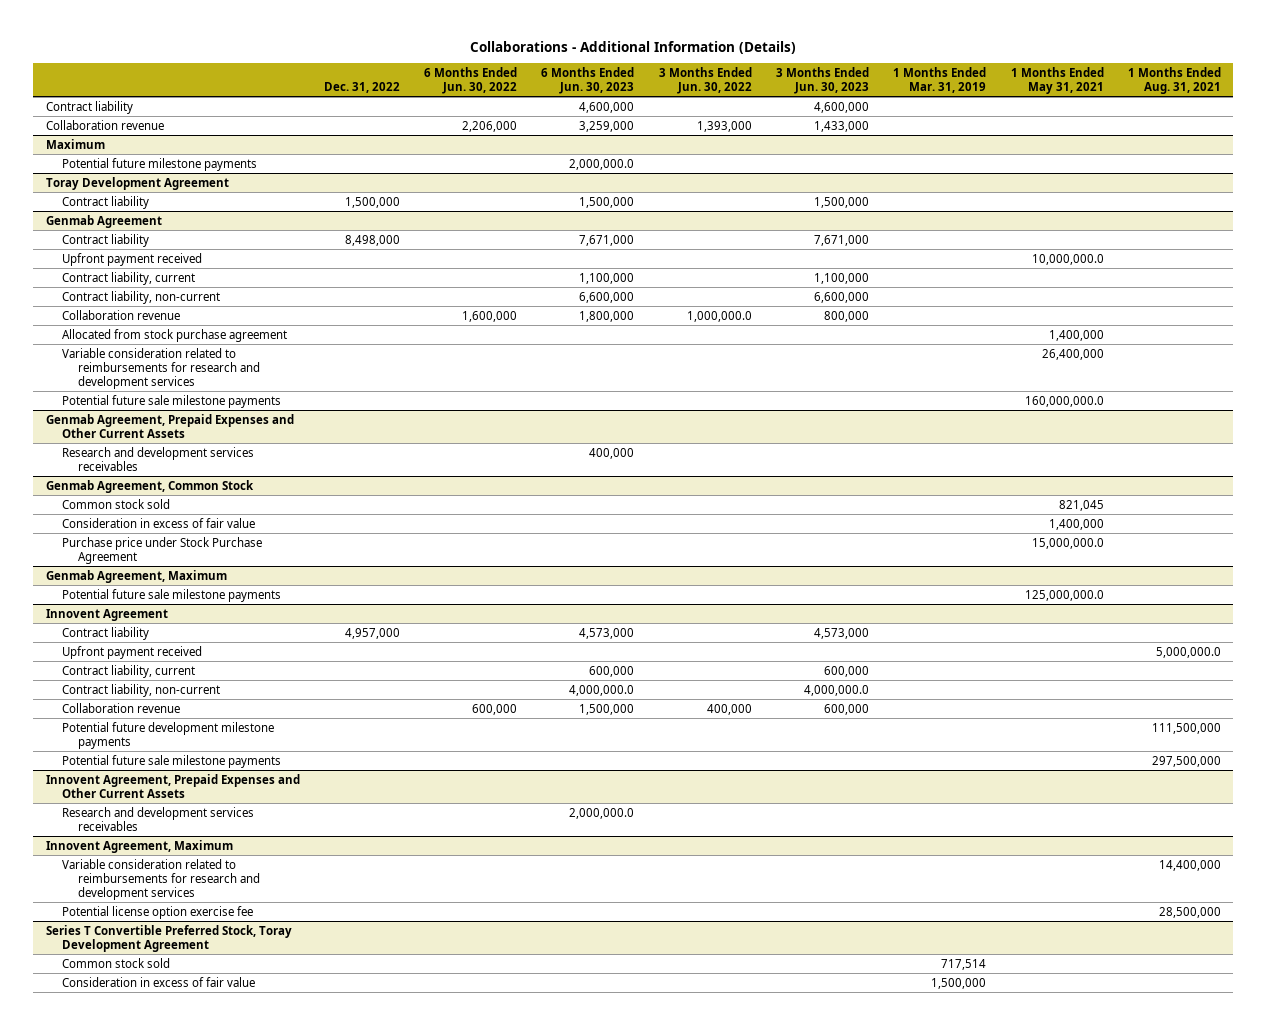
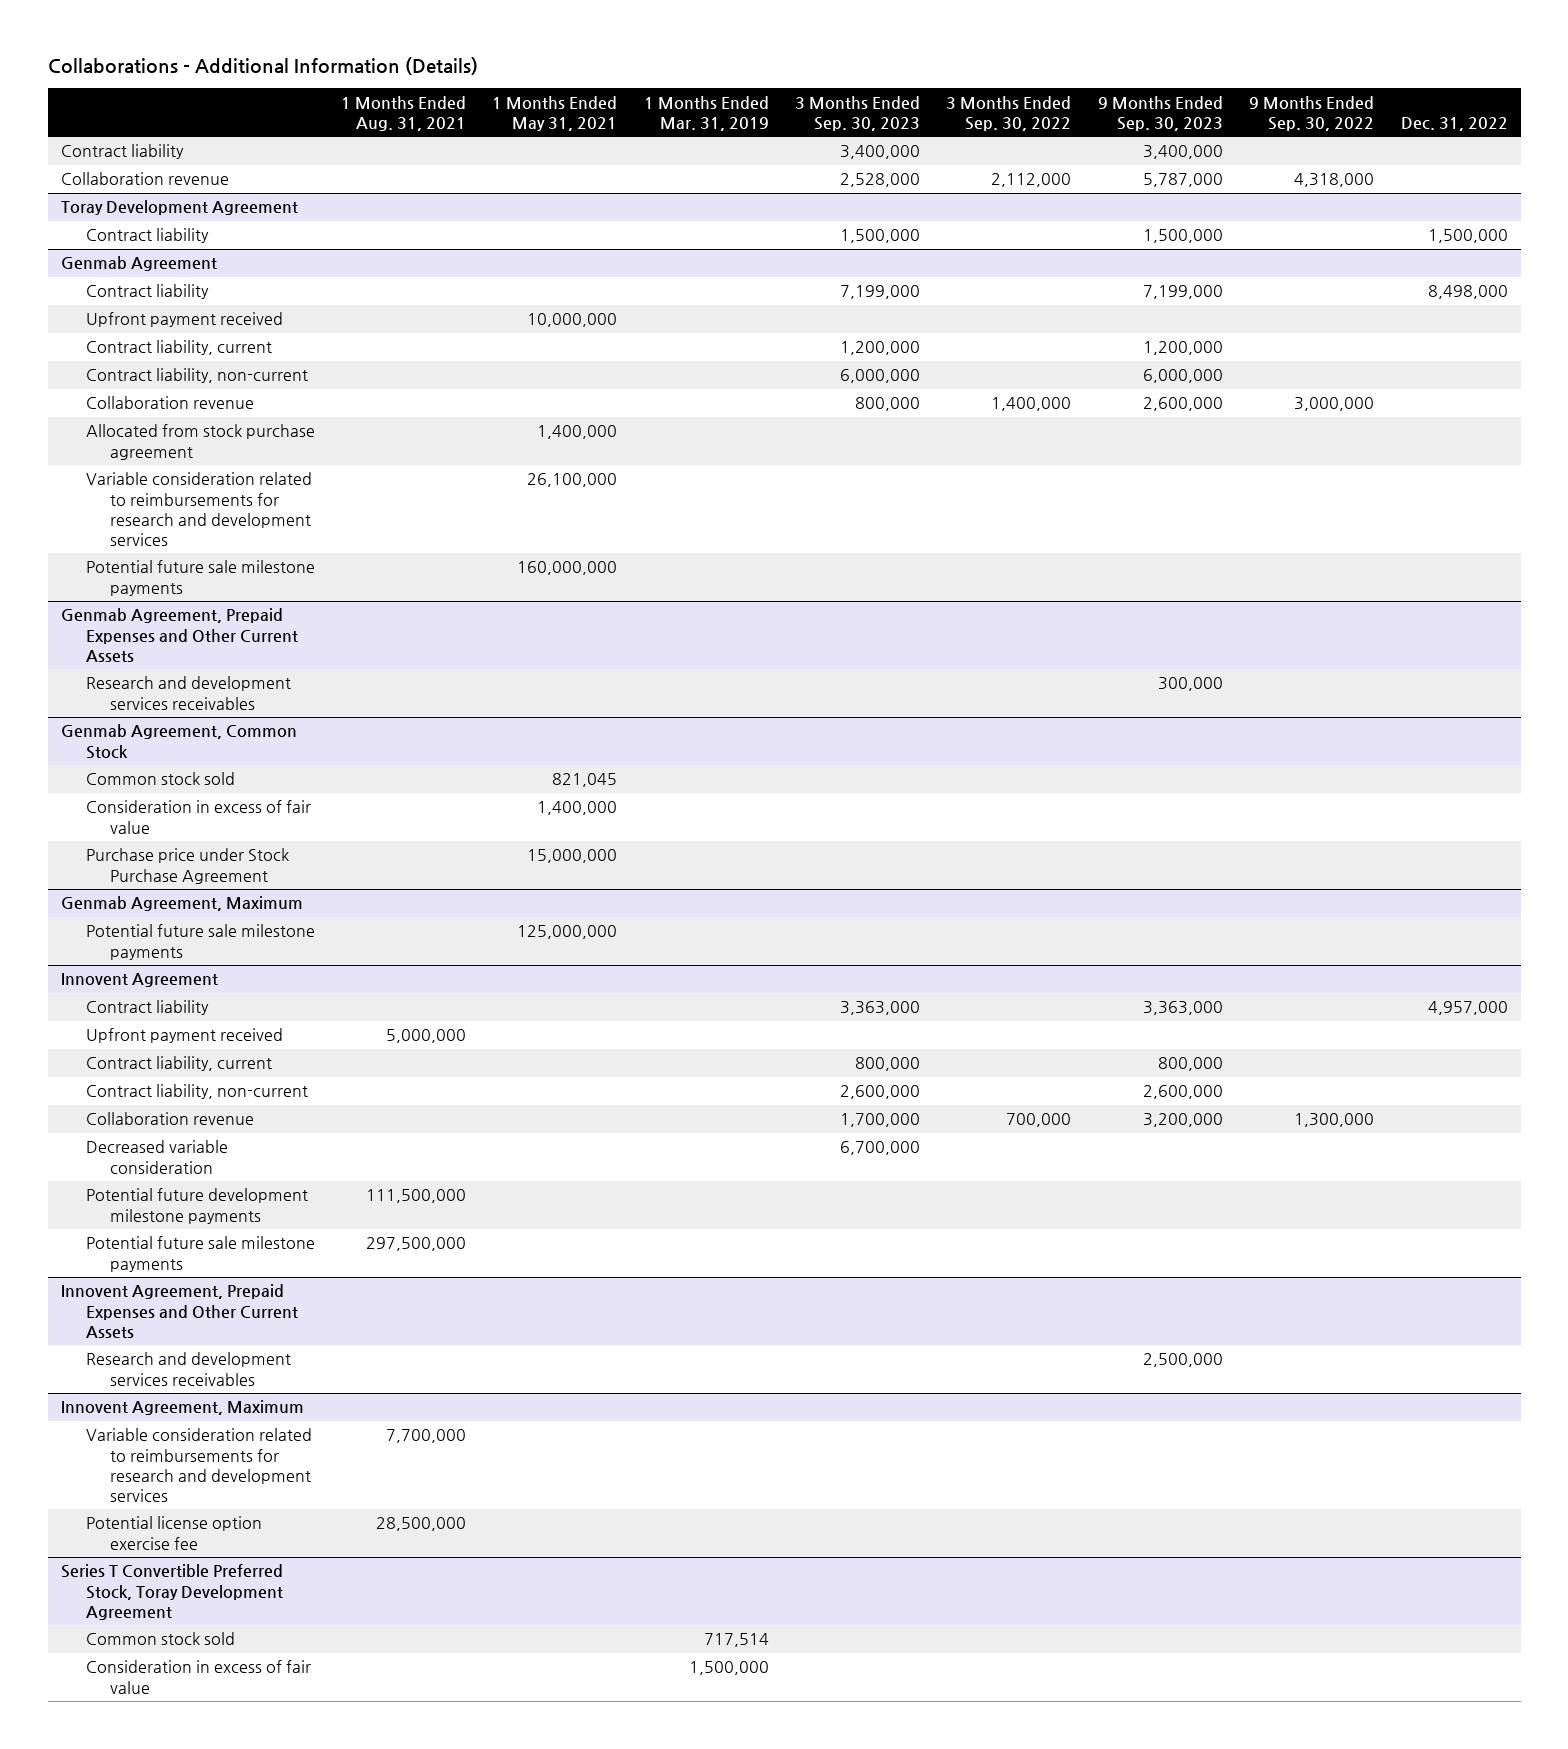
[424,66,518,95] 6 Months Ended Jun. 30, 2022 -> none
[541,66,635,95] 6 Months Ended Jun. 30, 2023 -> none
[658,66,752,95] 3 Months Ended Jun. 30, 2022 -> none
[776,66,870,95] 3 Months Ended Jun. 30, 2023 -> none
none -> [795,95,921,132] 3 Months Ended Sep. 30, 2023
none -> [946,95,1072,132] 3 Months Ended Sep. 30, 2022
none -> [1097,95,1223,132] 9 Months Ended Sep. 30, 2023
none -> [1249,95,1375,132] 9 Months Ended Sep. 30, 2022
[45,138,105,149] Maximum -> none
[61,157,257,171] Potential future milestone payments -> none
[1031,253,1104,265] 10,000,000.0 -> [527,313,618,328] 10,000,000
[1041,348,1104,360] 26,400,000 -> [527,473,618,488] 26,100,000
[1024,395,1104,407] 160,000,000.0 -> [517,561,618,576] 160,000,000
[1031,537,1104,549] 15,000,000.0 -> [527,849,618,864] 15,000,000
[1024,589,1104,601] 125,000,000.0 -> [517,925,618,940] 125,000,000
[1156,646,1222,658] 5,000,000.0 -> [385,1029,466,1044] 5,000,000
none -> [85,1140,228,1174] Decreased variable consideration
[1159,859,1222,871] 14,400,000 -> [385,1429,466,1444] 7,700,000

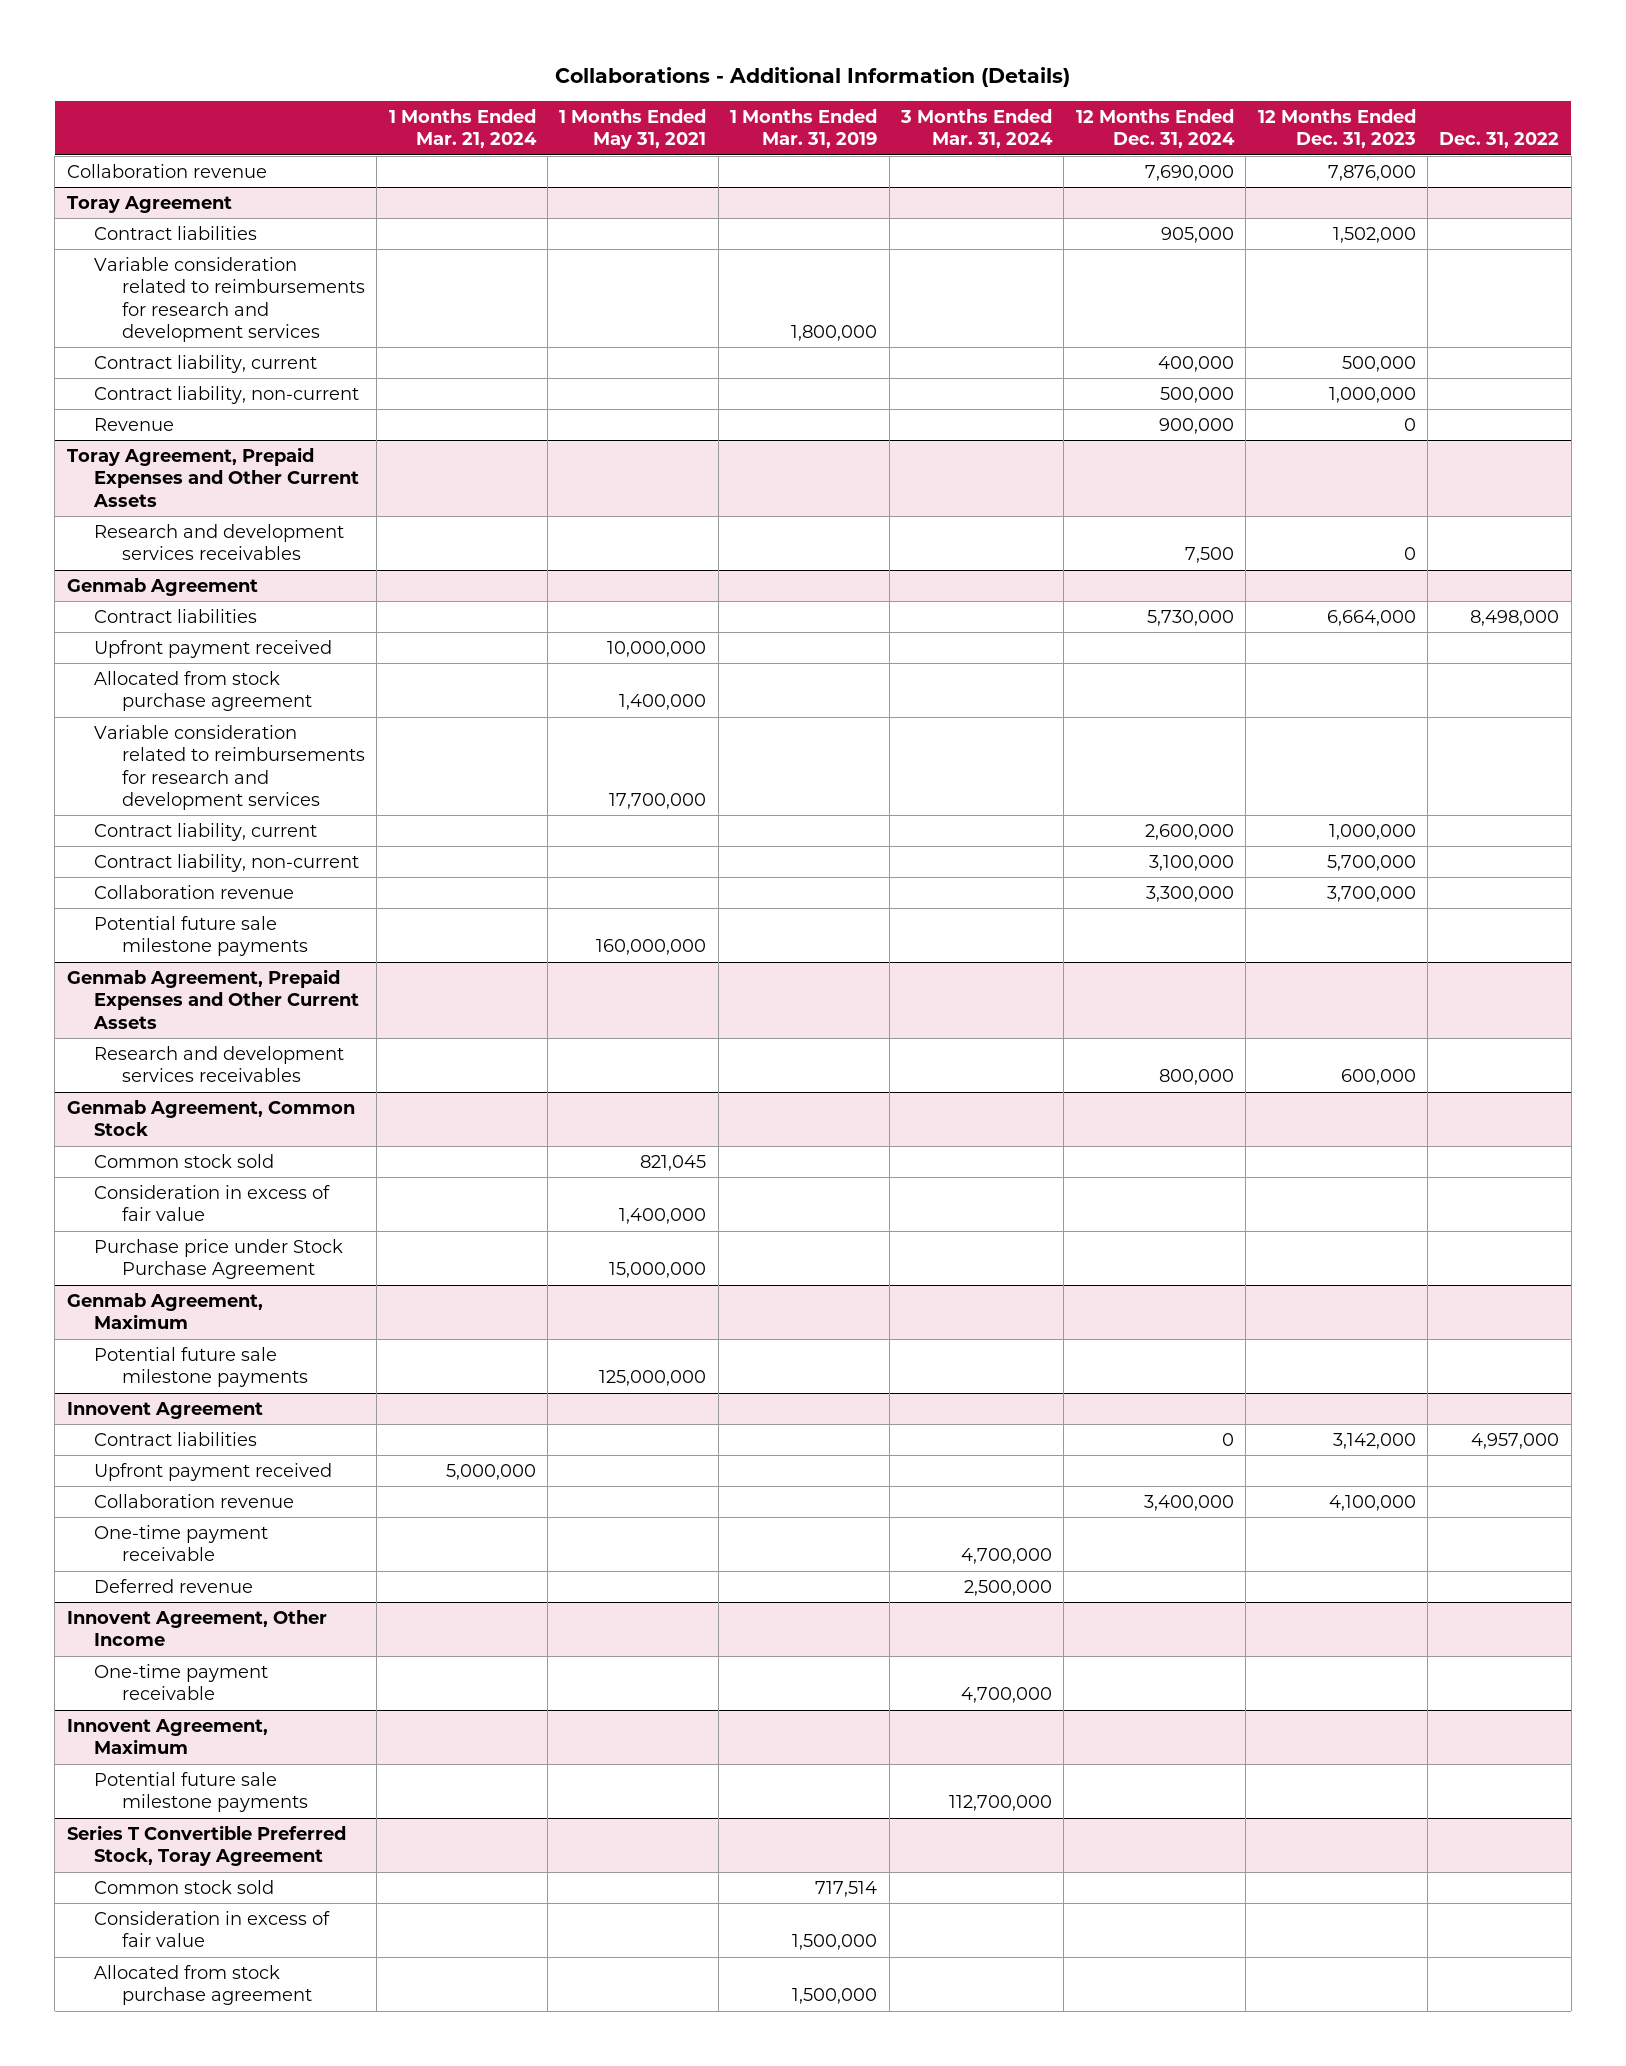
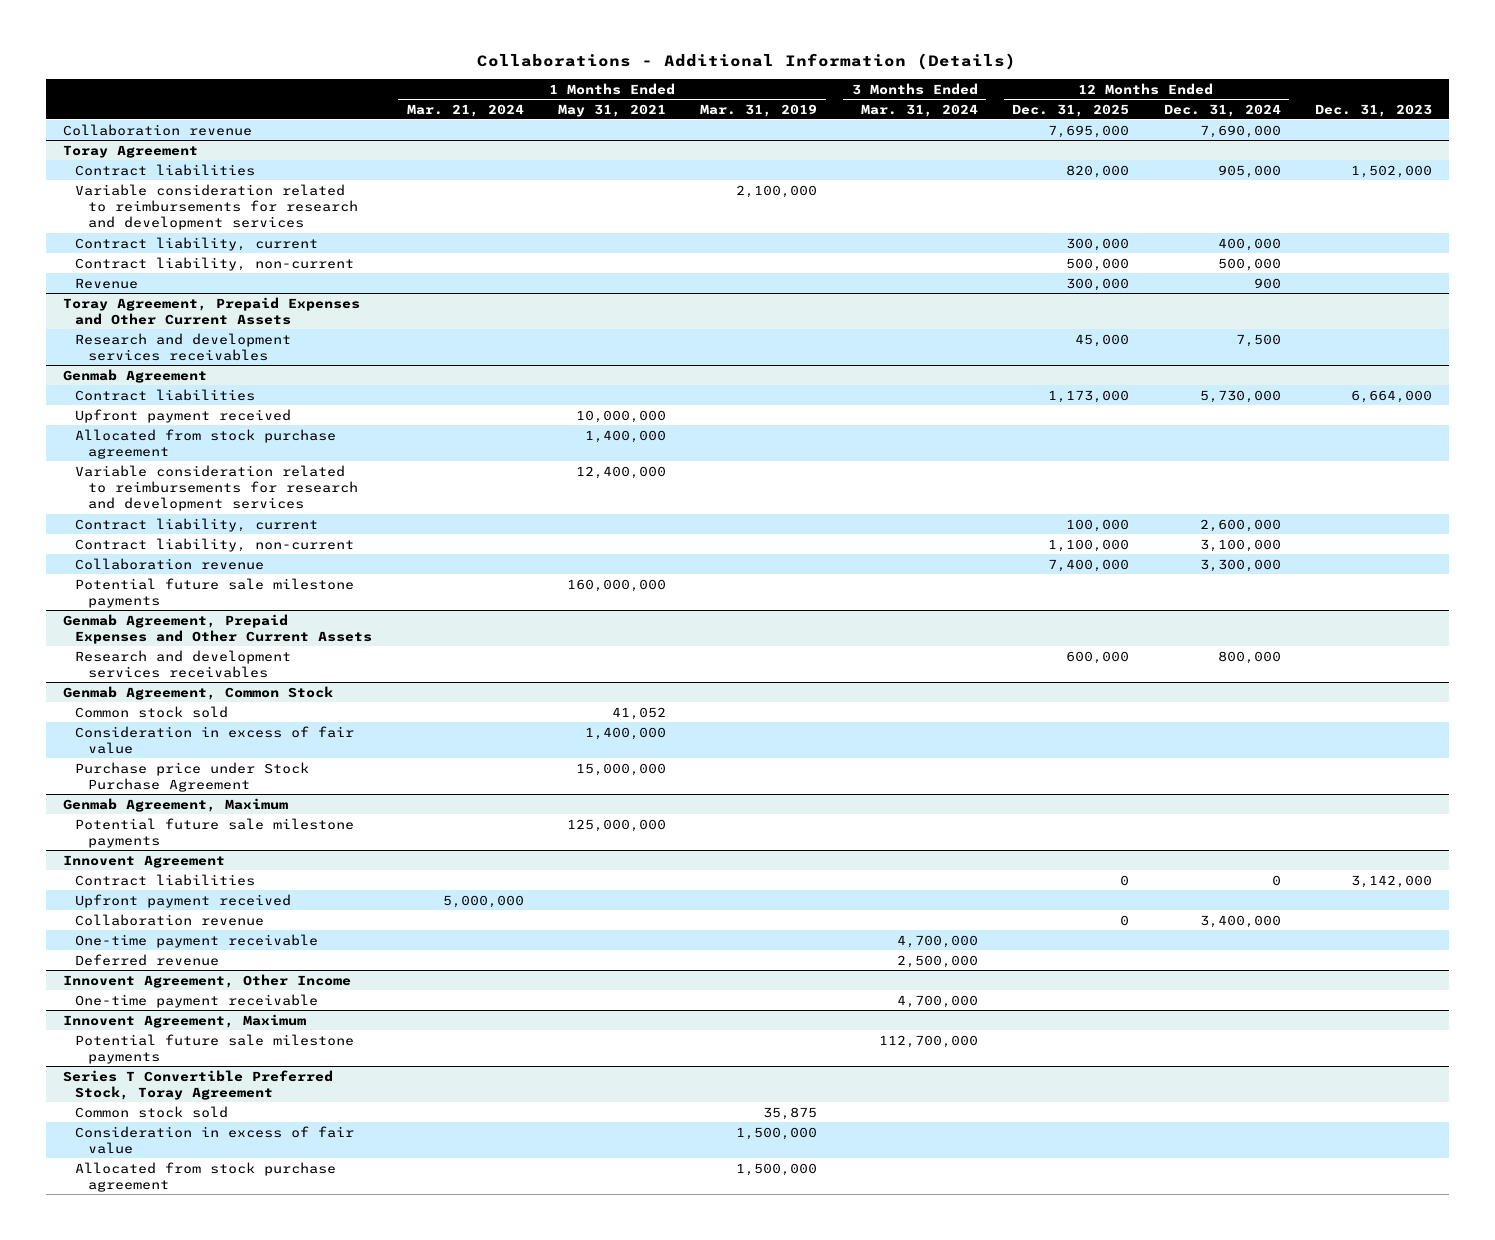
[1257,108,1416,149] 12 Months Ended Dec. 31, 2023 -> none
[1439,132,1560,149] Dec. 31, 2022 -> none
none -> [1012,103,1130,117] Dec. 31, 2025
none -> [1314,103,1432,117] Dec. 31, 2023
[791,324,878,341] 1,800,000 -> [736,184,818,198] 2,100,000
[1158,418,1234,435] 900,000 -> [1253,277,1281,289] 900
[609,792,707,809] 17,700,000 -> [576,465,667,479] 12,400,000
[640,1155,707,1172] 821,045 -> [612,706,667,720] 41,052
[815,1881,878,1898] 717,514 -> [763,1106,818,1120] 35,875

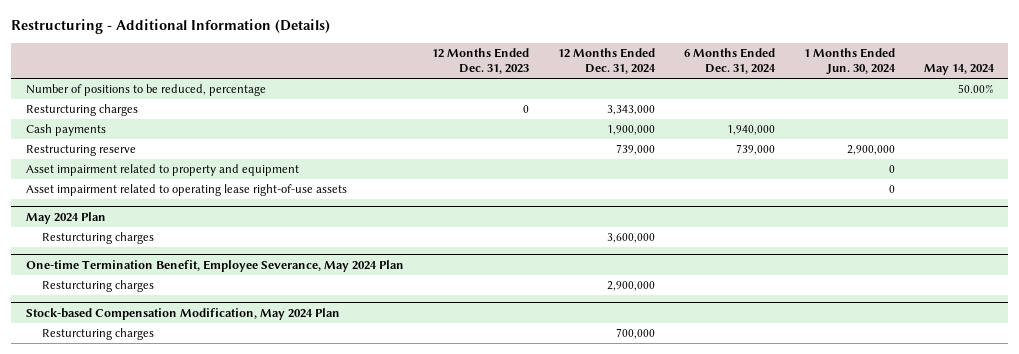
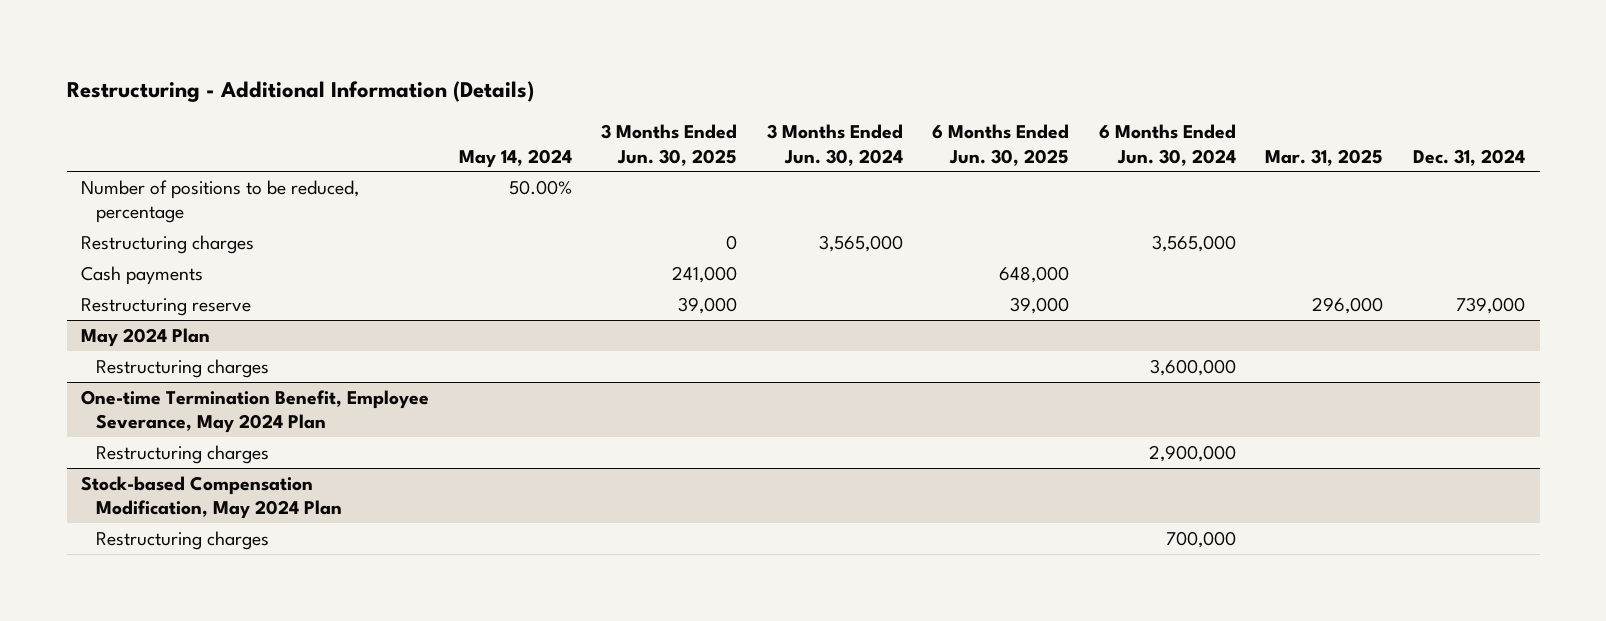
[432,47,530,75] 12 Months Ended Dec. 31, 2023 -> none
[558,47,657,75] 12 Months Ended Dec. 31, 2024 -> none
[684,47,777,75] 6 Months Ended Dec. 31, 2024 -> none
[803,47,896,76] 1 Months Ended Jun. 30, 2024 -> none
none -> [601,124,738,166] 3 Months Ended Jun. 30, 2025
none -> [766,124,903,166] 3 Months Ended Jun. 30, 2024
none -> [932,124,1070,166] 6 Months Ended Jun. 30, 2025
none -> [1098,124,1236,166] 6 Months Ended Jun. 30, 2024
none -> [1265,148,1384,166] Mar. 31, 2025
none -> [1412,148,1525,166] Dec. 31, 2024
[25,103,138,116] Resturcturing charges -> [81,234,255,254] Restructuring charges
[25,163,299,176] Asset impairment related to property and equipment -> none
[25,183,347,196] Asset impairment related to operating lease right-of-use assets -> none
[42,231,155,244] Resturcturing charges -> [95,358,269,378] Restructuring charges
[42,279,155,292] Resturcturing charges -> [95,444,269,464] Restructuring charges
[42,327,155,340] Resturcturing charges -> [95,530,269,550] Restructuring charges

